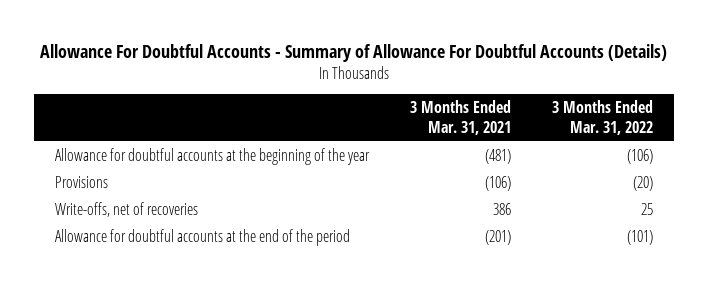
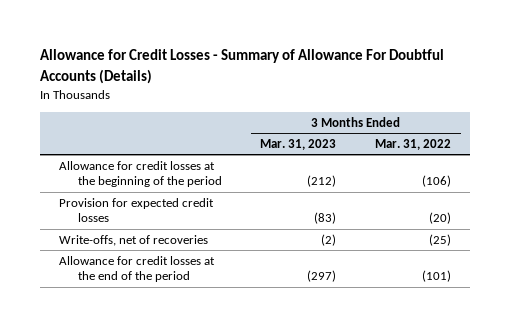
[39,44,667,63] Allowance For Doubtful Accounts - Summary of Allowance For Doubtful Accounts (Details) -> [40,49,445,84] Allowance for Credit Losses - Summary of Allowance For Doubtful Accounts (Details)
[409,100,511,135] 3 Months Ended Mar. 31, 2021 -> none
none -> [260,138,337,150] Mar. 31, 2023
[54,176,108,189] Provisions -> none
[54,148,370,166] Allowance for doubtful accounts at the beginning of the year -> [59,160,222,188] Allowance for credit losses at the beginning of the period
none -> [59,197,215,223] Provision for expected credit losses
[641,203,654,216] 25 -> [428,233,451,246] (25)
[54,229,350,247] Allowance for doubtful accounts at the end of the period -> [59,255,216,283] Allowance for credit losses at the end of the period

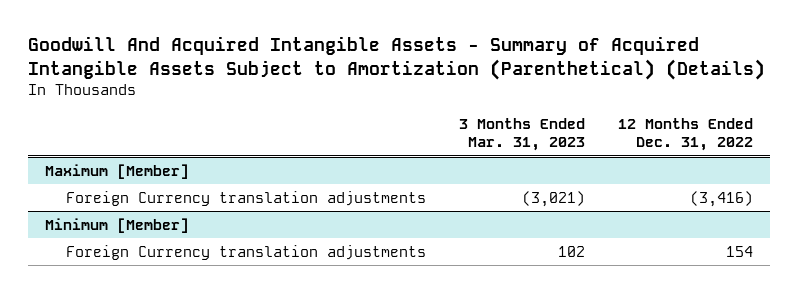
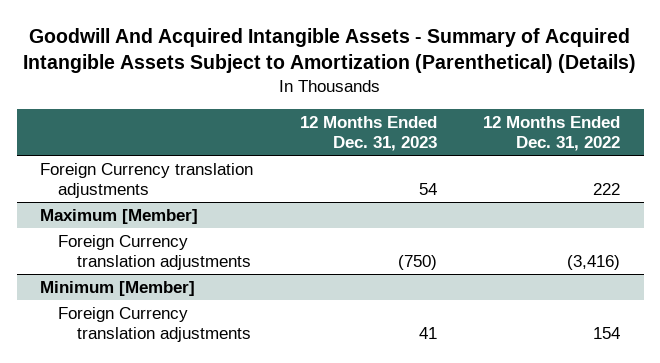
[459,117,586,152] 3 Months Ended Mar. 31, 2023 -> none
none -> [299,116,437,151] 12 Months Ended Dec. 31, 2023
none -> [39,162,253,198] Foreign Currency translation adjustments

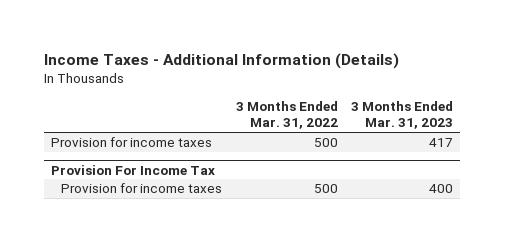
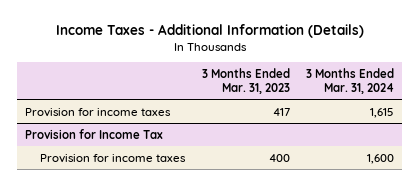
[235,101,338,130] 3 Months Ended Mar. 31, 2022 -> none
none -> [306,68,395,94] 3 Months Ended Mar. 31, 2024
[51,164,216,175] Provision For Income Tax -> [24,128,163,139] Provision for Income Tax

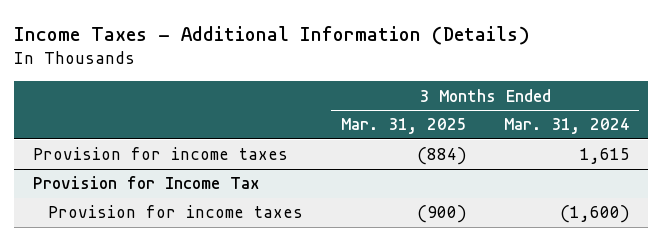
[201,68,290,94] 3 Months Ended Mar. 31, 2023 -> none
none -> [340,118,467,135] Mar. 31, 2025
[367,153,395,164] 1,600 -> [559,205,630,224] (1,600)

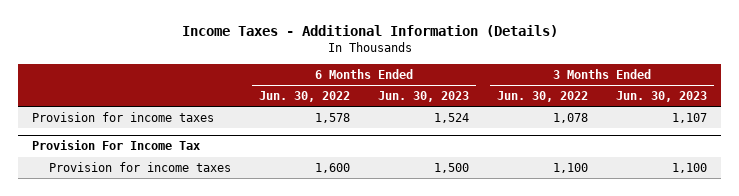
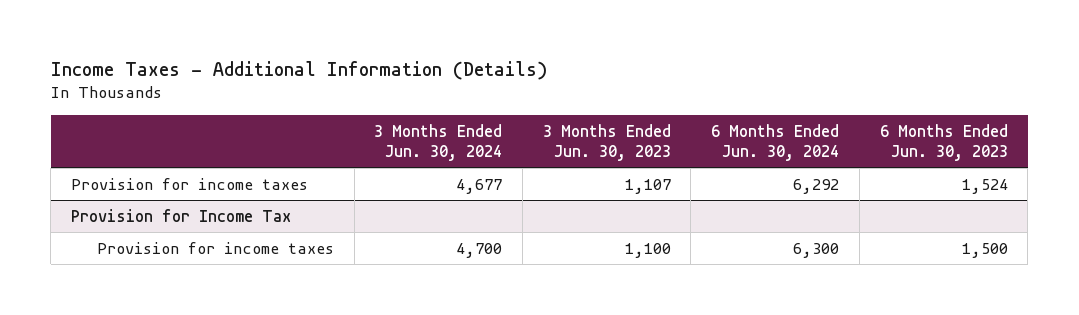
[259,90,351,102] Jun. 30, 2022 -> none
[497,90,589,102] Jun. 30, 2022 -> none
none -> [374,123,503,161] 3 Months Ended Jun. 30, 2024
none -> [711,123,840,161] 6 Months Ended Jun. 30, 2024
[31,140,200,151] Provision For Income Tax -> [71,208,292,222] Provision for Income Tax

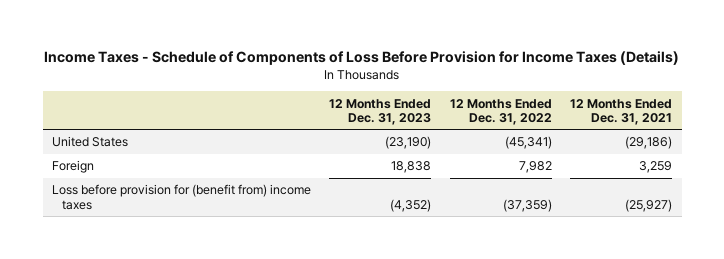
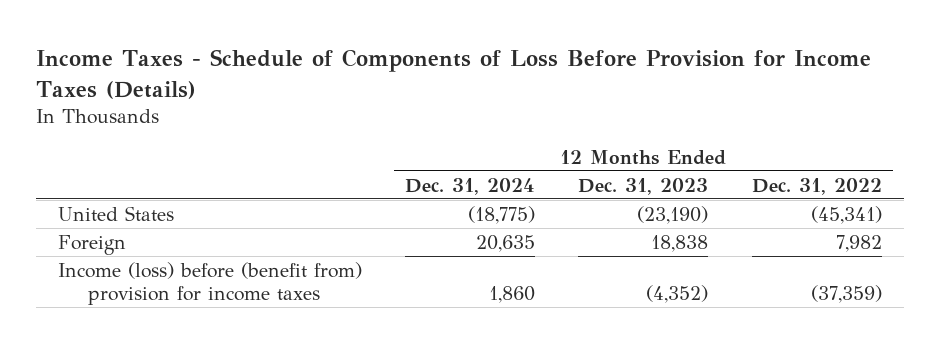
[570,98,673,125] 12 Months Ended Dec. 31, 2021 -> none
none -> [405,177,536,195] Dec. 31, 2024
[51,184,311,210] Loss before provision for (benefit from) income taxes -> [57,261,362,305] Income (loss) before (benefit from) provision for income taxes

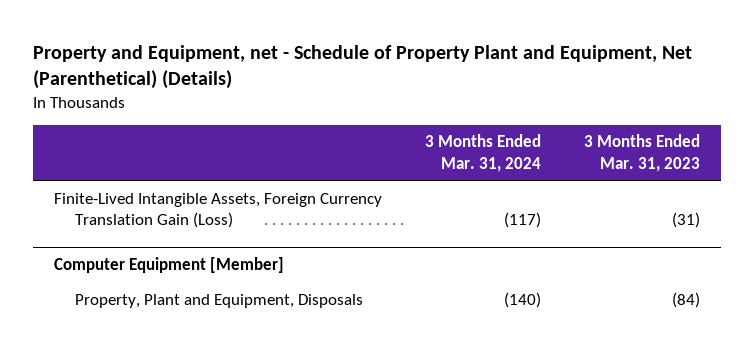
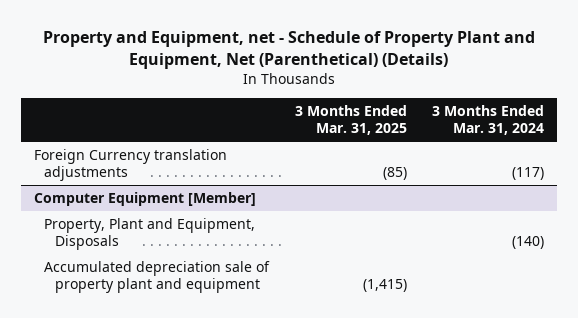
[583,134,700,172] 3 Months Ended Mar. 31, 2023 -> none
none -> [294,105,407,135] 3 Months Ended Mar. 31, 2025
[54,192,383,228] Finite-Lived Intangible Assets, Foreign Currency Translation Gain (Loss) -> [33,149,227,182] Foreign Currency translation adjustments
none -> [44,261,271,294] Accumulated depreciation sale of property plant and equipment

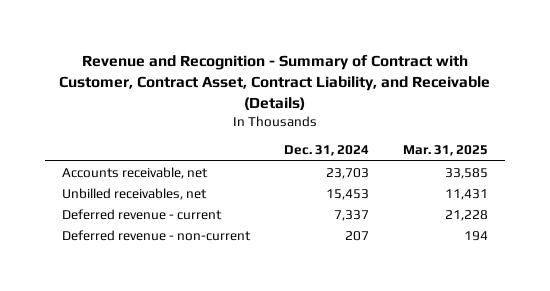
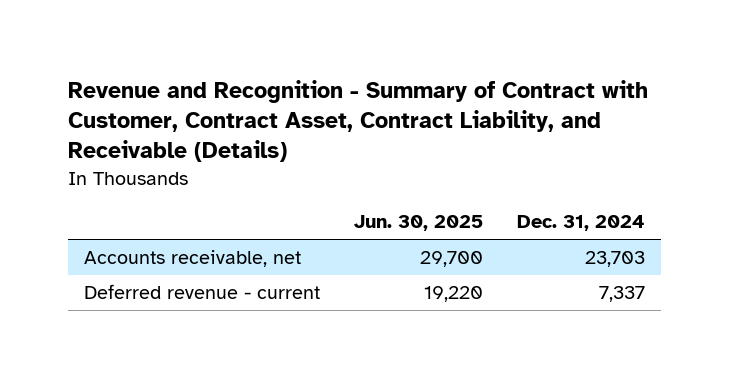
[403,145,489,157] Mar. 31, 2025 -> none
none -> [354,215,484,232] Jun. 30, 2025
[62,188,208,201] Unbilled receivables, net -> none
[62,230,252,242] Deferred revenue - non-current -> none

